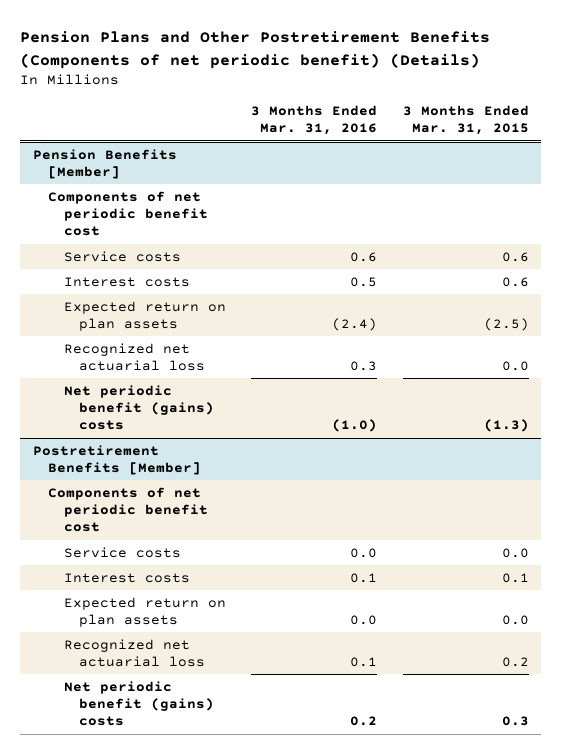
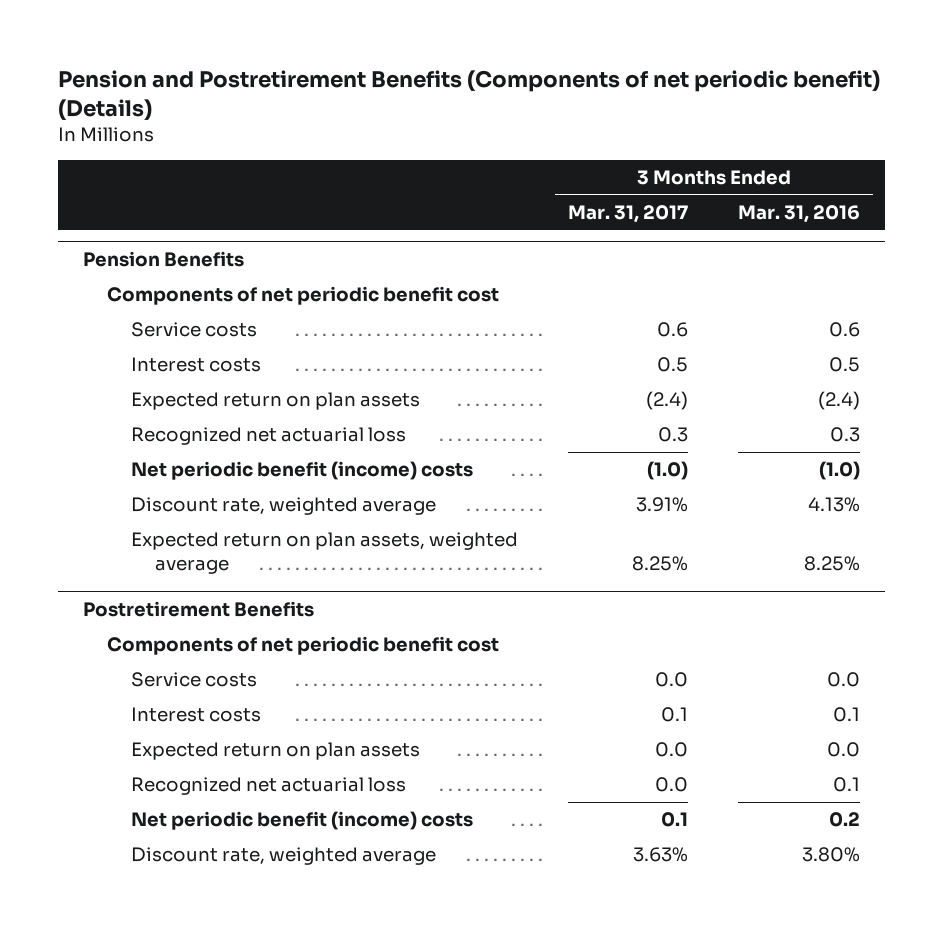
[20,31,491,69] Pension Plans and Other Postretirement Benefits (Components of net periodic benefit) (Details) -> [58,70,881,121] Pension and Postretirement Benefits (Components of net periodic benefit) (Details)
[402,105,529,136] 3 Months Ended Mar. 31, 2015 -> none
none -> [567,204,688,223] Mar. 31, 2017
[32,148,177,180] Pension Benefits [Member] -> [83,251,245,268] Pension Benefits
[63,384,215,431] Net periodic benefit (gains) costs -> [130,461,473,481] Net periodic benefit (income) costs
none -> [130,497,436,516] Discount rate, weighted average
none -> [130,532,518,574] Expected return on plan assets, weighted average
[32,444,202,476] Postretirement Benefits [Member] -> [83,601,315,618] Postretirement Benefits
[63,680,215,727] Net periodic benefit (gains) costs -> [130,811,473,831] Net periodic benefit (income) costs
none -> [130,847,436,866] Discount rate, weighted average

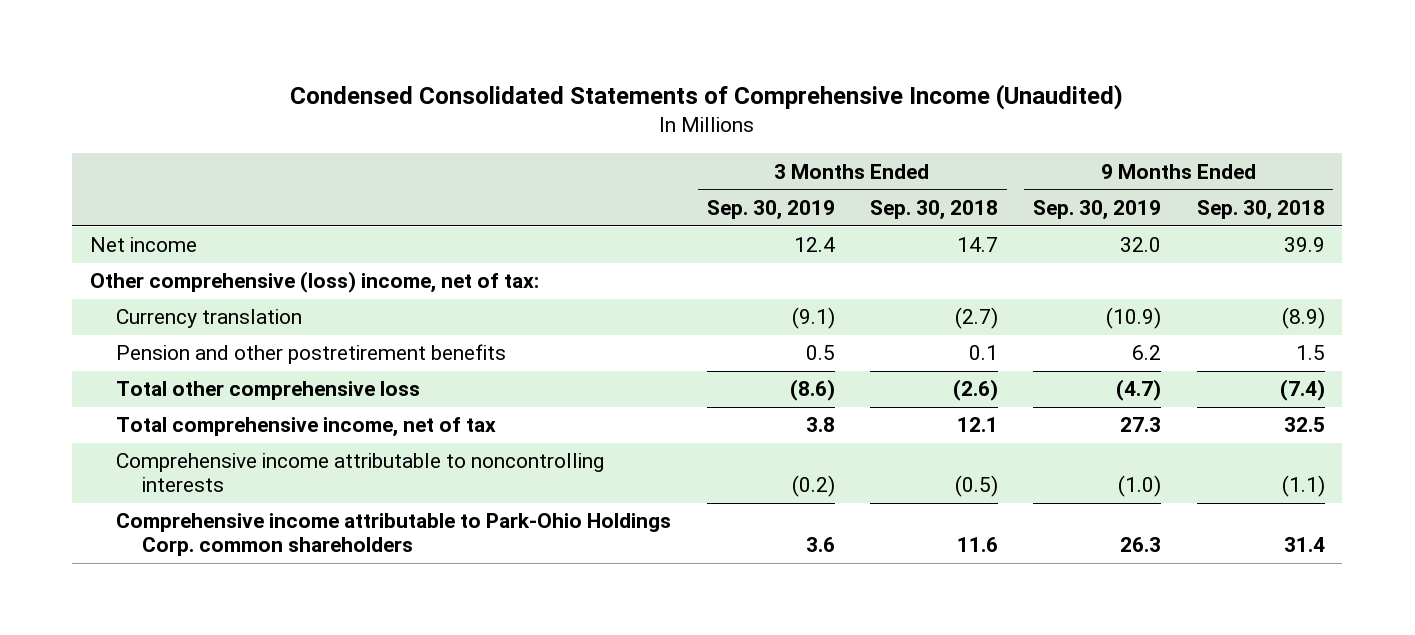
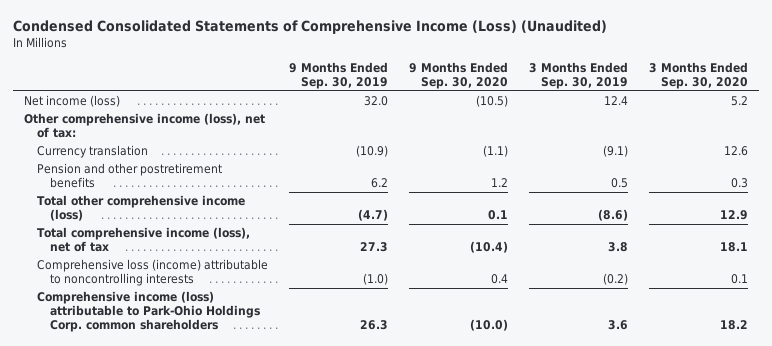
[290,84,1124,111] Condensed Consolidated Statements of Comprehensive Income (Unaudited) -> [13,20,608,35] Condensed Consolidated Statements of Comprehensive Income (Loss) (Unaudited)
[869,199,998,220] Sep. 30, 2018 -> none
[1196,199,1325,220] Sep. 30, 2018 -> none
none -> [409,62,509,89] 9 Months Ended Sep. 30, 2020
none -> [649,62,749,89] 3 Months Ended Sep. 30, 2020
[89,237,197,253] Net income -> [23,95,120,108] Net income (loss)
[89,271,539,294] Other comprehensive (loss) income, net of tax: -> [23,113,265,138] Other comprehensive income (loss), net of tax:
[116,381,421,401] Total other comprehensive loss -> [36,195,245,221] Total other comprehensive income (loss)
[116,417,497,438] Total comprehensive income, net of tax -> [36,227,250,252] Total comprehensive income (loss), net of tax
[116,453,605,493] Comprehensive income attributable to noncontrolling interests -> [36,259,268,286] Comprehensive loss (income) attributable to noncontrolling interests
[116,513,672,557] Comprehensive income attributable to Park-Ohio Holdings Corp. common shareholders -> [36,291,260,332] Comprehensive income (loss) attributable to Park-Ohio Holdings Corp. common shareholders

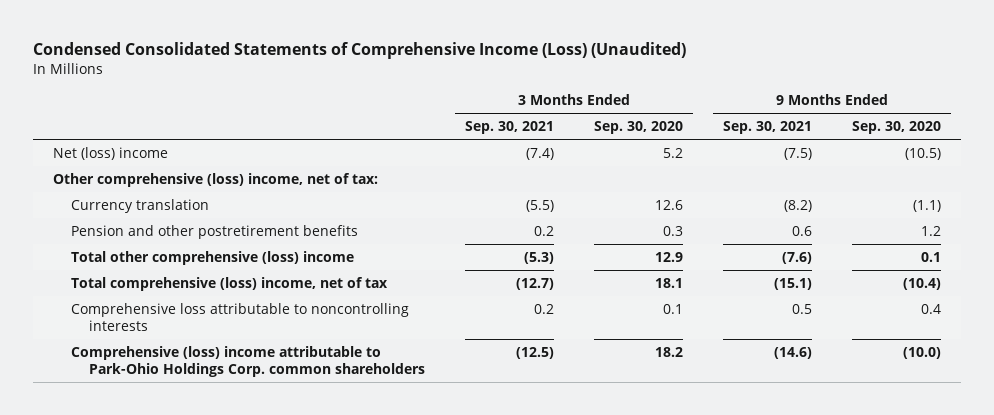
[288,62,388,89] 9 Months Ended Sep. 30, 2019 -> none
[529,62,629,89] 3 Months Ended Sep. 30, 2019 -> none
none -> [464,121,554,135] Sep. 30, 2021
none -> [722,121,812,135] Sep. 30, 2021
[23,95,120,108] Net income (loss) -> [53,146,169,160] Net (loss) income
[23,113,265,138] Other comprehensive income (loss), net of tax: -> [53,172,379,187] Other comprehensive (loss) income, net of tax:
[36,195,245,221] Total other comprehensive income (loss) -> [71,250,355,265] Total other comprehensive (loss) income
[36,227,250,252] Total comprehensive income (loss), net of tax -> [71,276,389,291] Total comprehensive (loss) income, net of tax
[36,259,268,286] Comprehensive loss (income) attributable to noncontrolling interests -> [71,302,410,331] Comprehensive loss attributable to noncontrolling interests
[36,291,260,332] Comprehensive income (loss) attributable to Park-Ohio Holdings Corp. common shareholders -> [71,345,426,377] Comprehensive (loss) income attributable to Park-Ohio Holdings Corp. common shareholders

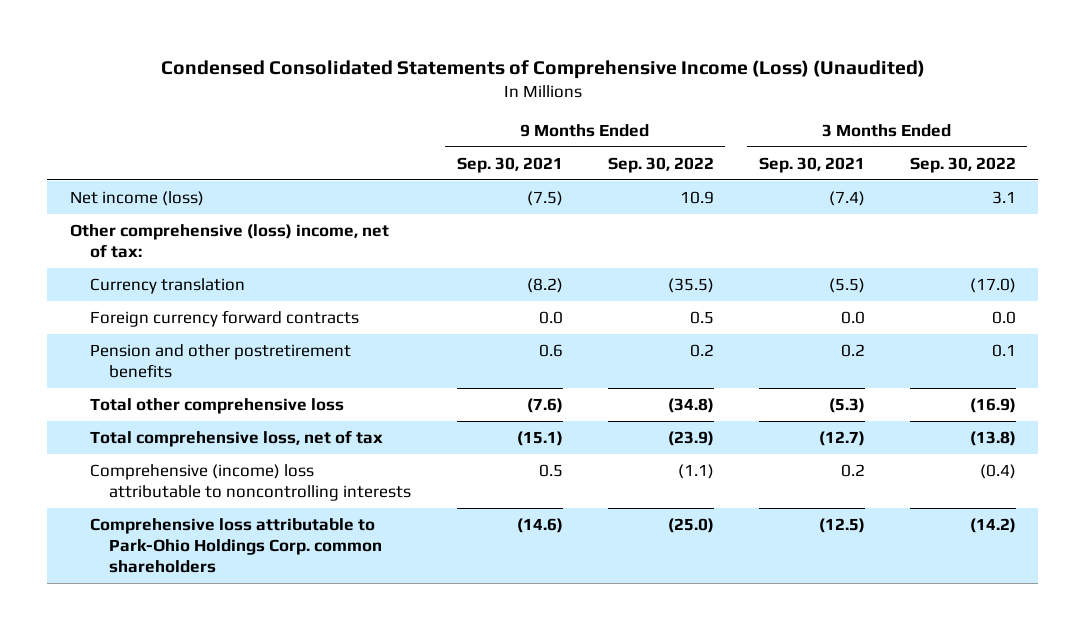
[593,121,683,135] Sep. 30, 2020 -> none
[851,121,941,135] Sep. 30, 2020 -> none
none -> [607,156,714,173] Sep. 30, 2022
none -> [909,156,1016,173] Sep. 30, 2022
[53,146,169,160] Net (loss) income -> [69,190,204,206] Net income (loss)
none -> [89,309,359,327] Foreign currency forward contracts
[71,250,355,265] Total other comprehensive (loss) income -> [89,397,344,414] Total other comprehensive loss
[71,276,389,291] Total comprehensive (loss) income, net of tax -> [89,429,383,447] Total comprehensive loss, net of tax
[71,302,410,331] Comprehensive loss attributable to noncontrolling interests -> [89,463,412,501] Comprehensive (income) loss attributable to noncontrolling interests
[71,345,426,377] Comprehensive (loss) income attributable to Park-Ohio Holdings Corp. common shareholders -> [89,517,383,573] Comprehensive loss attributable to Park-Ohio Holdings Corp. common shareholders

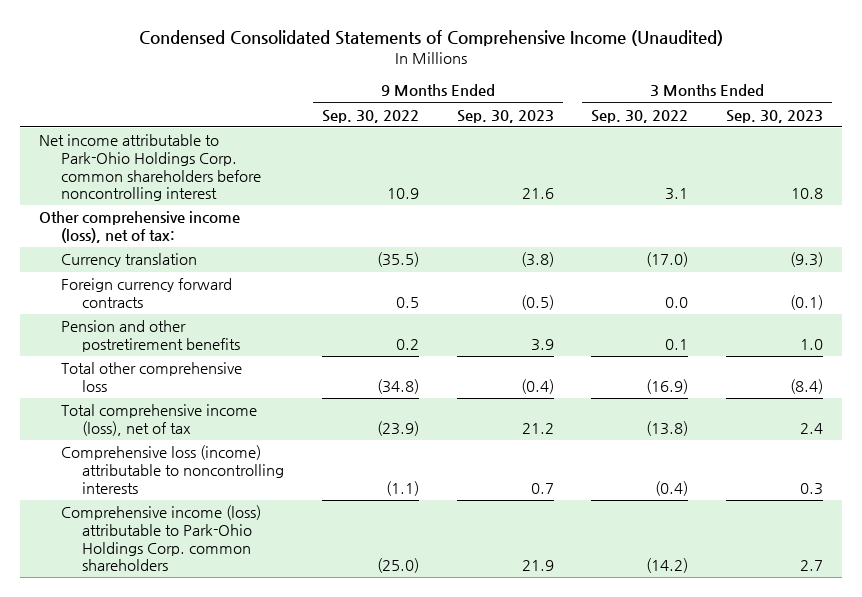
[160,59,925,79] Condensed Consolidated Statements of Comprehensive Income (Loss) (Unaudited) -> [139,30,724,47] Condensed Consolidated Statements of Comprehensive Income (Unaudited)
[456,156,563,173] Sep. 30, 2021 -> none
[758,156,865,173] Sep. 30, 2021 -> none
none -> [456,109,554,123] Sep. 30, 2023
none -> [725,109,823,123] Sep. 30, 2023
[69,190,204,206] Net income (loss) -> [39,134,261,202] Net income attributable to Park-Ohio Holdings Corp. common shareholders before noncontrolling interest
[69,223,389,258] Other comprehensive (loss) income, net of tax: -> [39,211,241,244] Other comprehensive income (loss), net of tax:
[89,429,383,447] Total comprehensive loss, net of tax -> [60,404,257,437] Total comprehensive income (loss), net of tax
[89,463,412,501] Comprehensive (income) loss attributable to noncontrolling interests -> [60,445,285,494] Comprehensive loss (income) attributable to noncontrolling interests
[89,517,383,573] Comprehensive loss attributable to Park-Ohio Holdings Corp. common shareholders -> [60,505,261,572] Comprehensive income (loss) attributable to Park-Ohio Holdings Corp. common shareholders

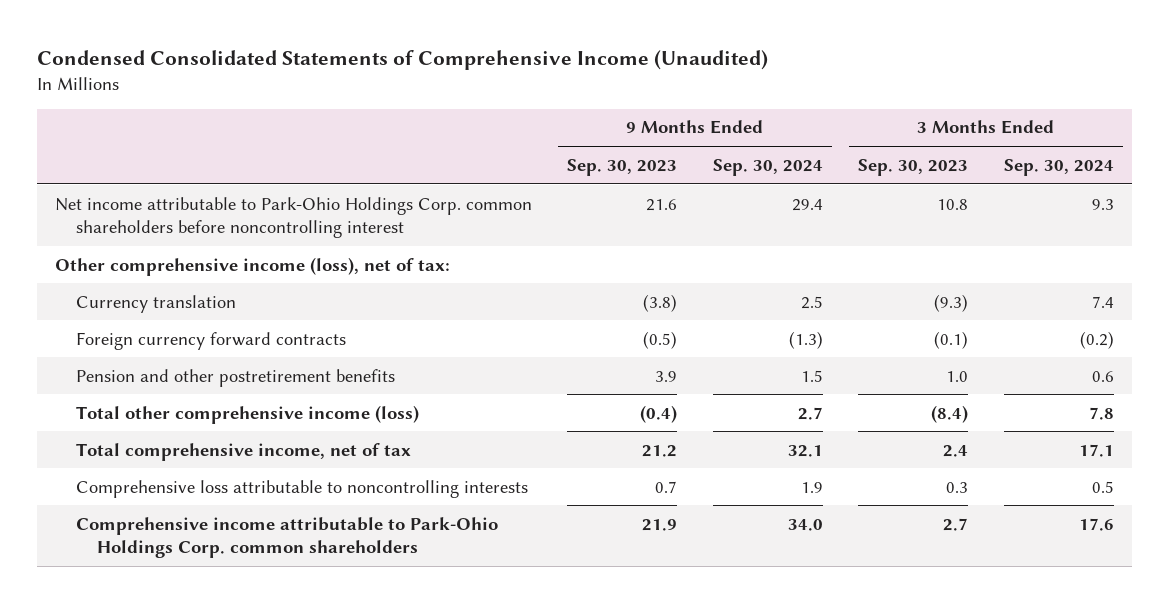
[321,109,419,123] Sep. 30, 2022 -> none
[591,109,689,123] Sep. 30, 2022 -> none
none -> [712,158,823,176] Sep. 30, 2024
none -> [1003,158,1114,176] Sep. 30, 2024
[60,362,242,393] Total other comprehensive loss -> [75,404,419,424] Total other comprehensive income (loss)
[60,404,257,437] Total comprehensive income (loss), net of tax -> [75,442,411,461] Total comprehensive income, net of tax
[60,445,285,494] Comprehensive loss (income) attributable to noncontrolling interests -> [75,479,528,498] Comprehensive loss attributable to noncontrolling interests
[60,505,261,572] Comprehensive income (loss) attributable to Park-Ohio Holdings Corp. common shareholders -> [75,516,498,559] Comprehensive income attributable to Park-Ohio Holdings Corp. common shareholders

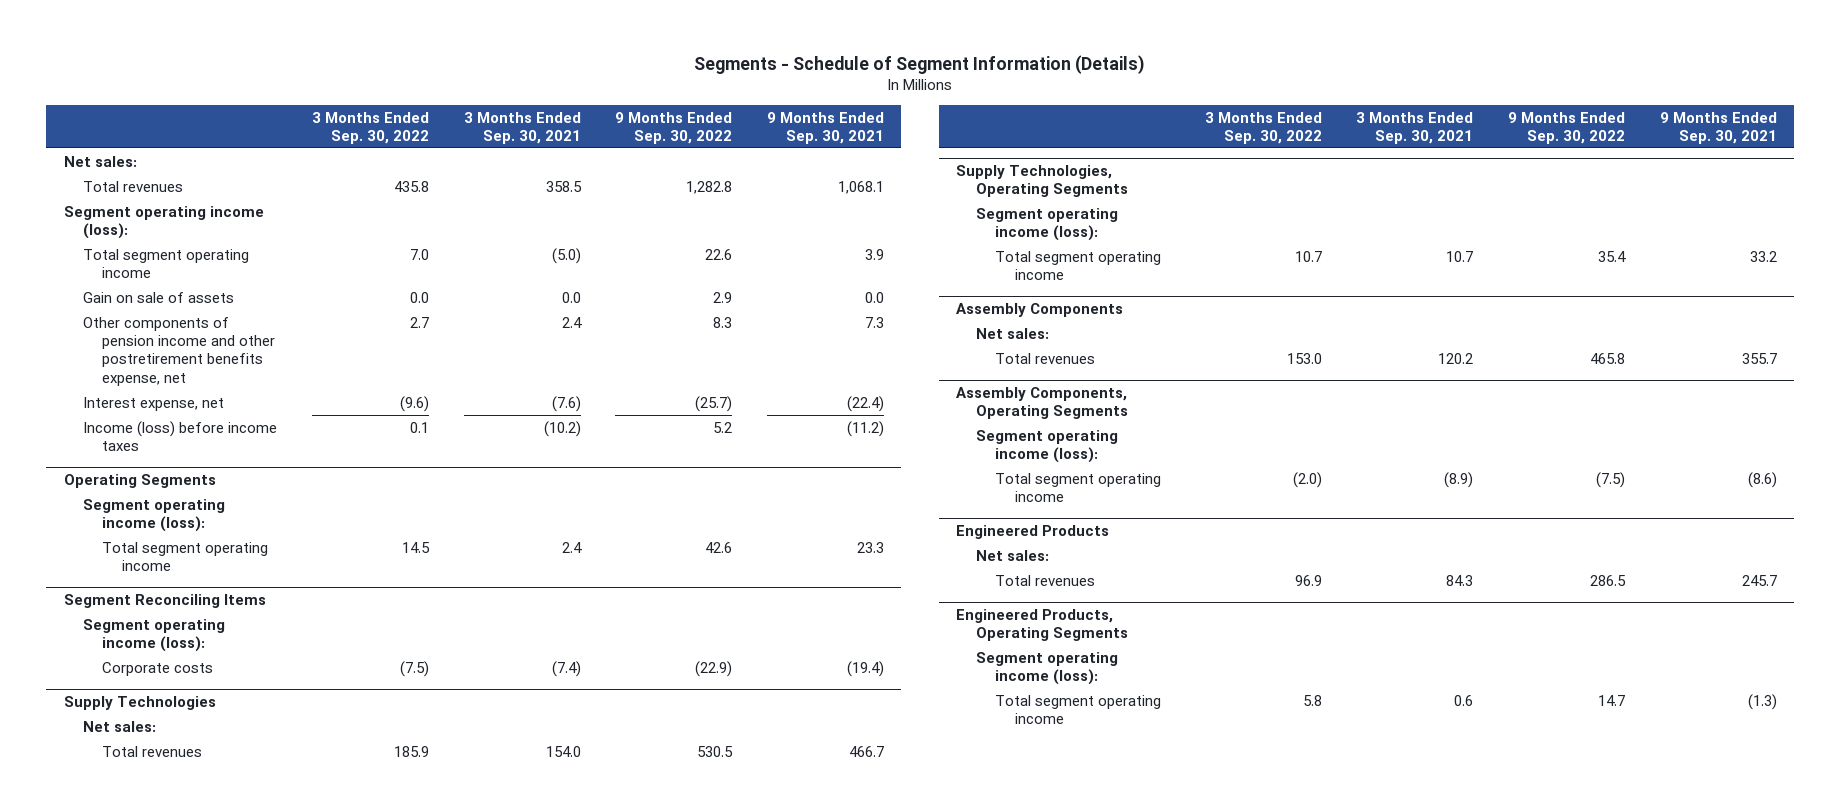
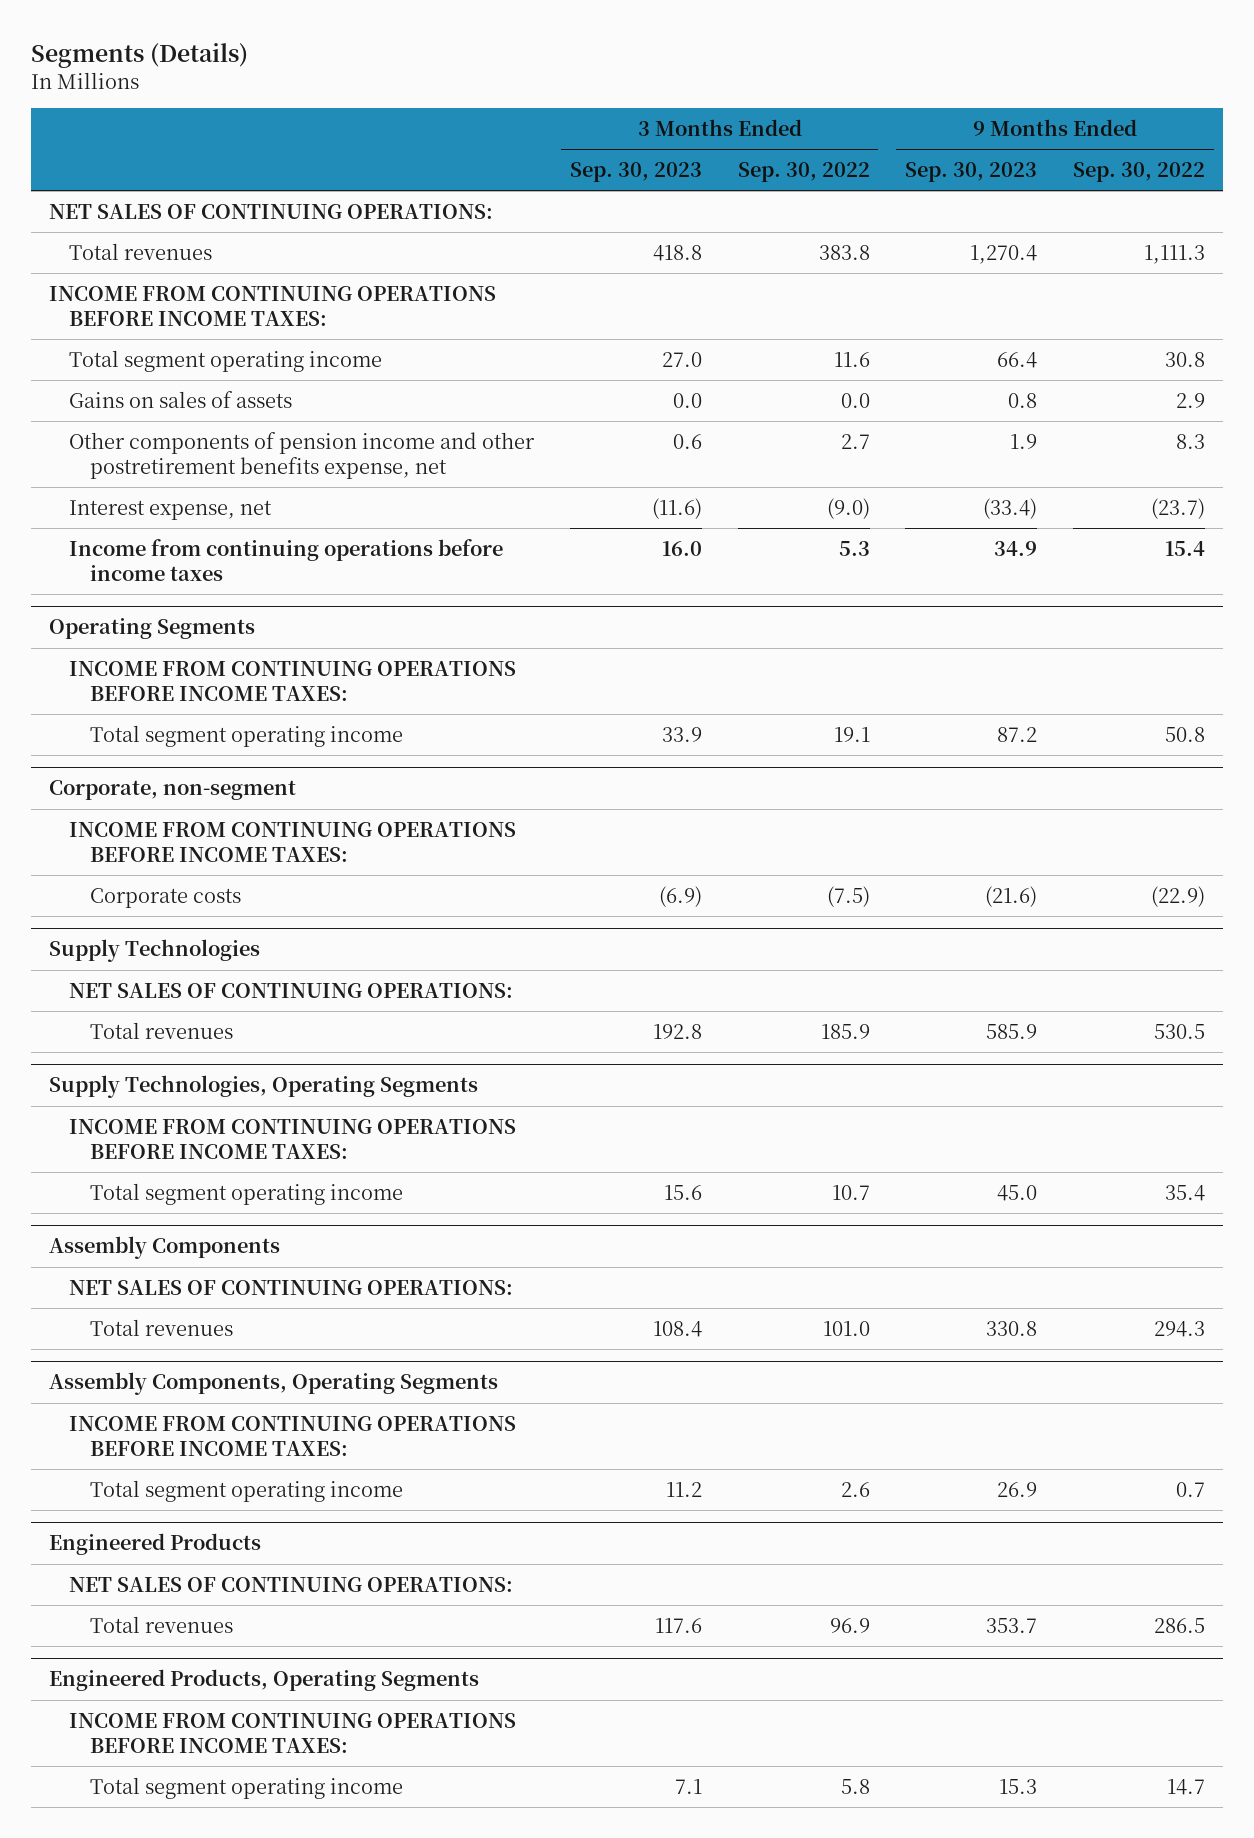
[694,54,1146,74] Segments - Schedule of Segment Information (Details) -> [31,42,249,68] Segments (Details)
[463,111,581,144] 3 Months Ended Sep. 30, 2021 -> none
[767,111,885,144] 9 Months Ended Sep. 30, 2021 -> none
none -> [569,162,702,183] Sep. 30, 2023
none -> [905,162,1038,183] Sep. 30, 2023
[63,155,137,167] Net sales: -> [48,203,493,219] NET SALES OF CONTINUING OPERATIONS:
[393,180,429,192] 435.8 -> [818,244,870,260] 383.8
[686,180,733,194] 1,282.8 -> [1143,244,1205,264] 1,111.3
[63,205,264,239] Segment operating income (loss): -> [48,285,496,327] INCOME FROM CONTINUING OPERATIONS BEFORE INCOME TAXES:
[409,248,429,260] 7.0 -> [833,351,870,367] 11.6
[705,248,733,260] 22.6 -> [1164,351,1205,367] 30.8
[82,291,234,303] Gain on sale of assets -> [69,390,293,408] Gains on sales of assets
[399,395,429,412] (9.6) -> [826,497,870,519] (9.0)
[695,395,733,412] (25.7) -> [1150,497,1205,519] (23.7)
[82,420,277,451] Income (loss) before income taxes -> [69,538,504,582] Income from continuing operations before income taxes
[409,421,429,433] 0.1 -> [838,540,870,556] 5.3
[713,421,733,433] 5.2 -> [1164,540,1205,556] 15.4
[63,593,266,608] Segment Reconciling Items -> none
[82,498,225,532] Segment operating income (loss): -> [69,660,517,702] INCOME FROM CONTINUING OPERATIONS BEFORE INCOME TAXES:
[401,541,430,553] 14.5 -> [833,726,870,742] 19.1
[705,541,733,553] 42.6 -> [1164,726,1205,742] 50.8
none -> [48,780,296,801] Corporate, non-segment
[82,618,225,652] Segment operating income (loss): -> [69,821,517,863] INCOME FROM CONTINUING OPERATIONS BEFORE INCOME TAXES:
[82,720,156,732] Net sales: -> [69,982,514,998] NET SALES OF CONTINUING OPERATIONS:
[975,207,1118,241] Segment operating income (loss): -> [69,1118,517,1160] INCOME FROM CONTINUING OPERATIONS BEFORE INCOME TAXES:
[975,327,1049,339] Net sales: -> [69,1279,514,1295] NET SALES OF CONTINUING OPERATIONS:
[1286,352,1322,364] 153.0 -> [822,1320,870,1336] 101.0
[1590,352,1626,364] 465.8 -> [1153,1320,1205,1337] 294.3
[975,429,1118,463] Segment operating income (loss): -> [69,1415,517,1457] INCOME FROM CONTINUING OPERATIONS BEFORE INCOME TAXES:
[1292,471,1322,488] (2.0) -> [840,1481,870,1497] 2.6
[1596,471,1626,488] (7.5) -> [1175,1481,1205,1497] 0.7
[975,549,1049,561] Net sales: -> [69,1576,514,1592] NET SALES OF CONTINUING OPERATIONS:
[975,651,1118,685] Segment operating income (loss): -> [69,1712,517,1754] INCOME FROM CONTINUING OPERATIONS BEFORE INCOME TAXES:

